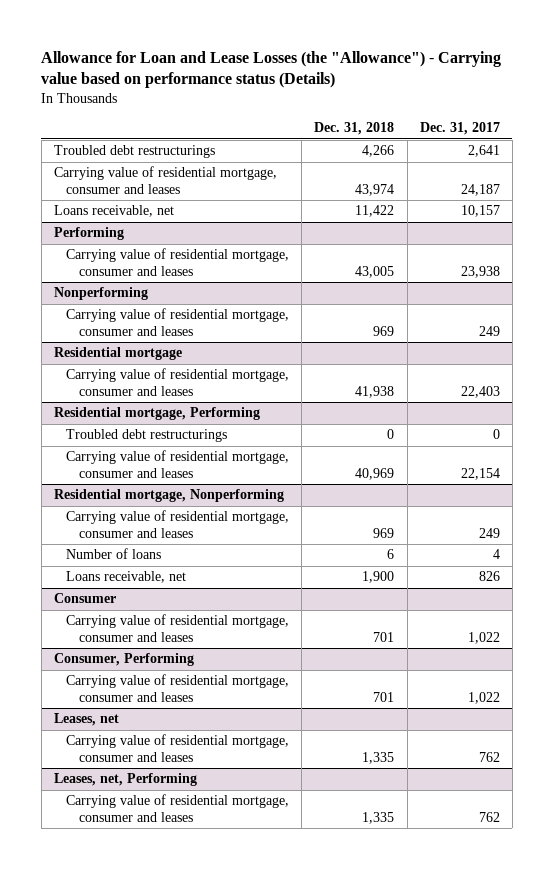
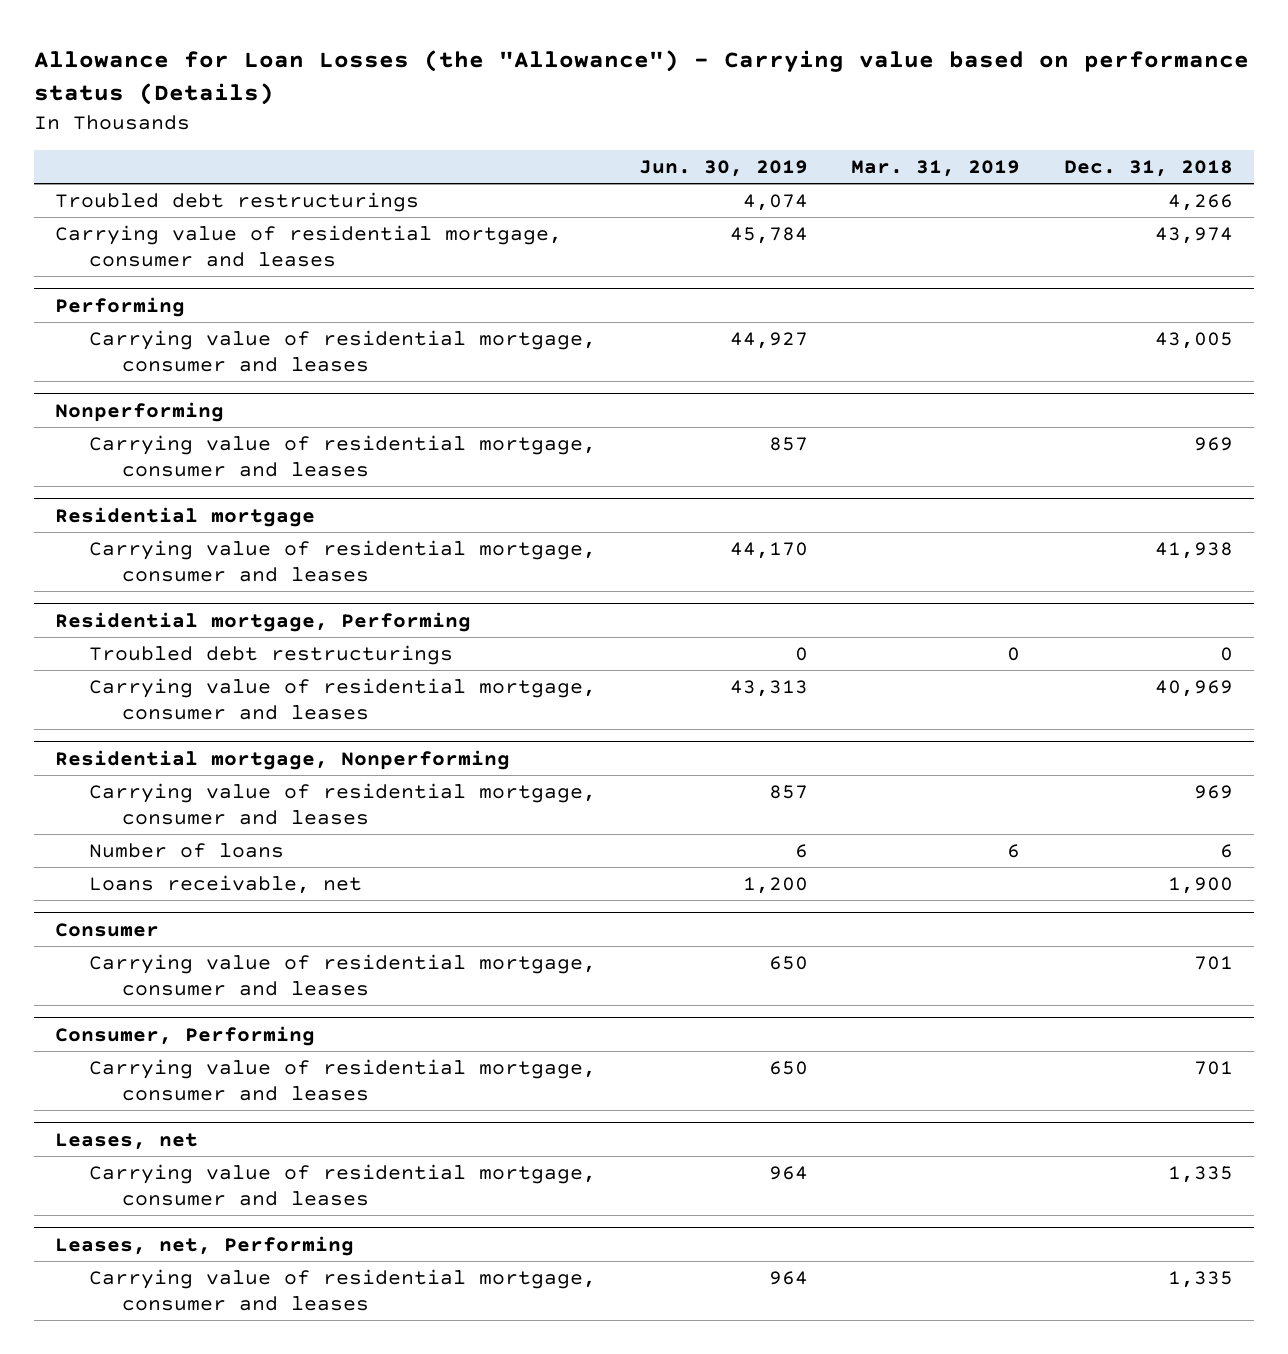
[41,50,502,89] Allowance for Loan and Lease Losses (the "Allowance") - Carrying value based on performance status (Details) -> [33,49,1249,105] Allowance for Loan Losses (the "Allowance") - Carrying value based on performance status (Details)
[419,122,500,136] Dec. 31, 2017 -> none
none -> [638,160,808,178] Jun. 30, 2019
none -> [851,160,1021,178] Mar. 31, 2019
[53,205,174,218] Loans receivable, net -> none

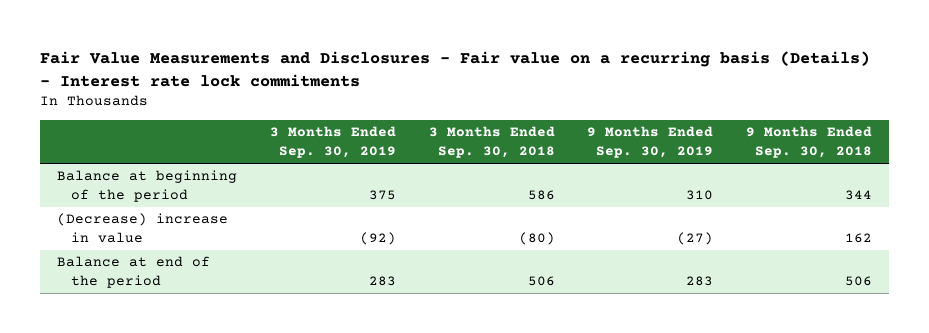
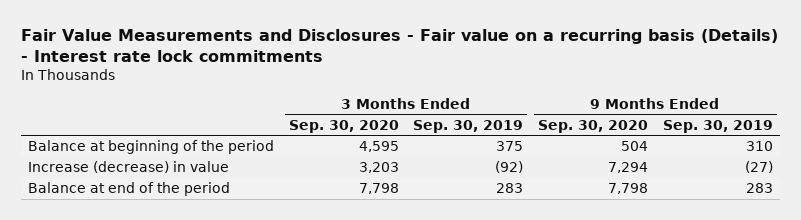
[428,126,555,159] 3 Months Ended Sep. 30, 2018 -> none
[746,126,873,159] 9 Months Ended Sep. 30, 2018 -> none
none -> [288,119,399,133] Sep. 30, 2020
none -> [538,119,649,133] Sep. 30, 2020
[56,213,228,244] (Decrease) increase in value -> [27,161,229,174] Increase (decrease) in value

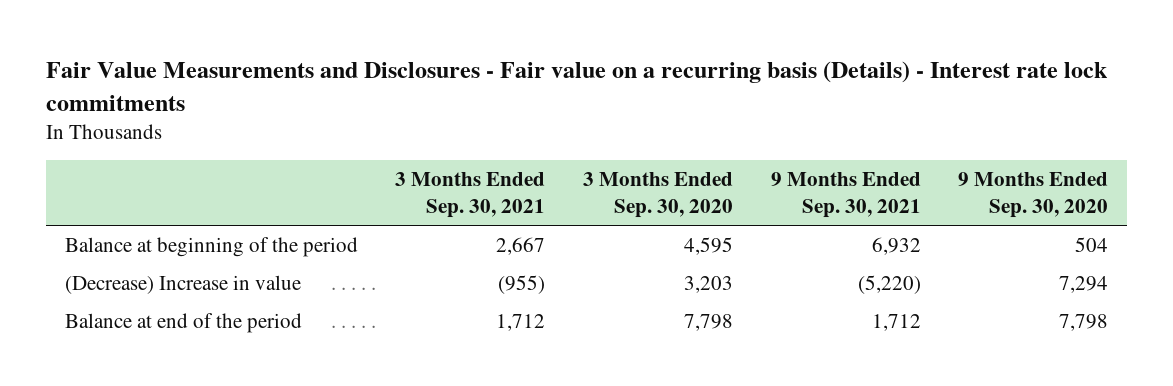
[413,119,524,133] Sep. 30, 2019 -> none
[662,119,773,133] Sep. 30, 2019 -> none
none -> [395,172,546,219] 3 Months Ended Sep. 30, 2021
none -> [770,172,921,219] 9 Months Ended Sep. 30, 2021
[27,161,229,174] Increase (decrease) in value -> [64,274,301,294] (Decrease) Increase in value

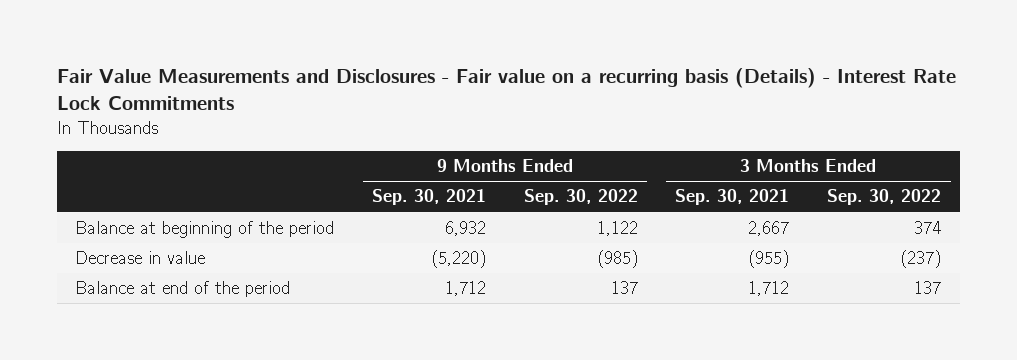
[45,61,1108,112] Fair Value Measurements and Disclosures - Fair value on a recurring basis (Details) - Interest rate lock commitments -> [56,68,956,111] Fair Value Measurements and Disclosures - Fair value on a recurring basis (Details) - Interest Rate Lock Commitments
[582,172,733,219] 3 Months Ended Sep. 30, 2020 -> none
[958,172,1109,219] 9 Months Ended Sep. 30, 2020 -> none
none -> [523,189,638,206] Sep. 30, 2022
none -> [827,189,942,206] Sep. 30, 2022
[64,274,301,294] (Decrease) Increase in value -> [75,251,206,265] Decrease in value

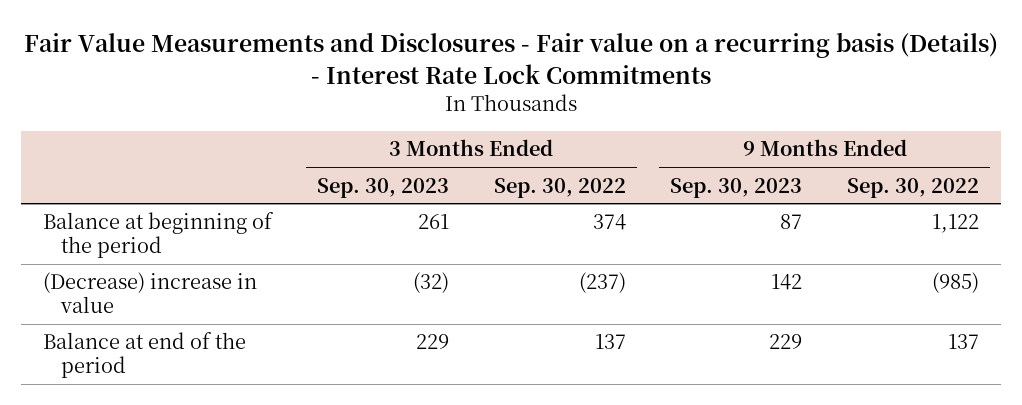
[372,189,487,206] Sep. 30, 2021 -> none
[675,189,790,206] Sep. 30, 2021 -> none
none -> [317,177,450,198] Sep. 30, 2023
none -> [670,177,803,198] Sep. 30, 2023
[75,251,206,265] Decrease in value -> [43,272,258,314] (Decrease) increase in value

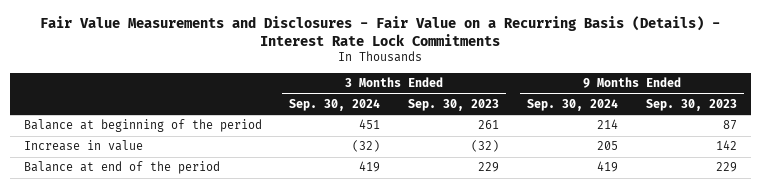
[24,32,999,84] Fair Value Measurements and Disclosures - Fair value on a recurring basis (Details) - Interest Rate Lock Commitments -> [40,15,721,46] Fair Value Measurements and Disclosures - Fair Value on a Recurring Basis (Details) - Interest Rate Lock Commitments
[493,177,626,198] Sep. 30, 2022 -> none
[846,177,979,198] Sep. 30, 2022 -> none
none -> [289,99,381,112] Sep. 30, 2024
none -> [527,99,619,112] Sep. 30, 2024
[43,272,258,314] (Decrease) increase in value -> [23,140,143,152] Increase in value

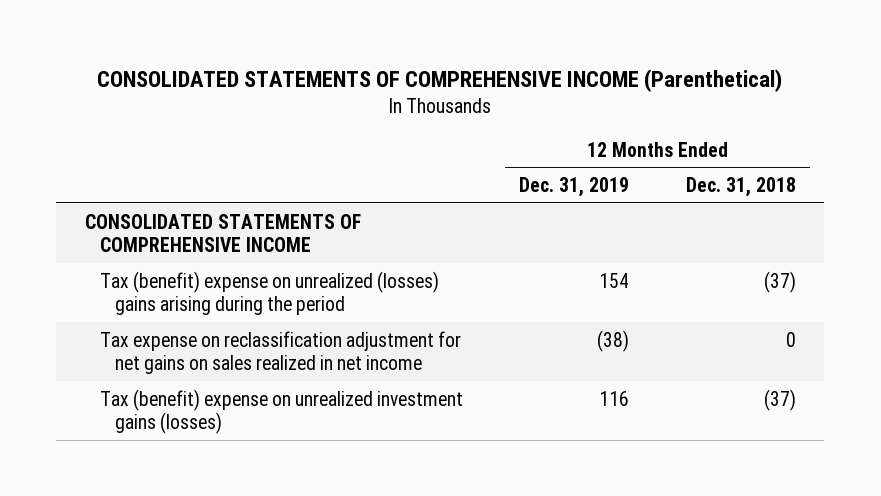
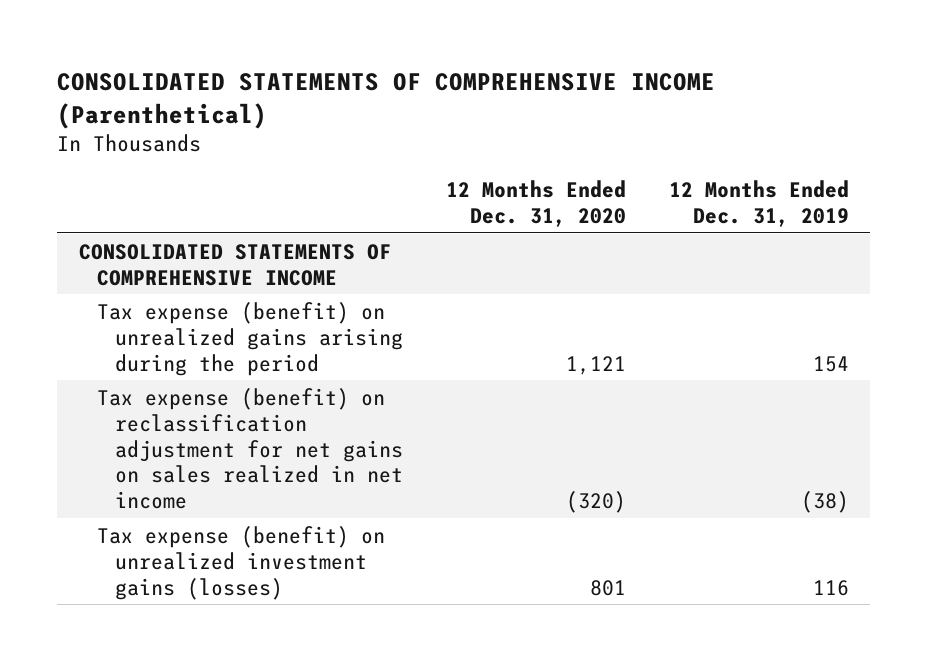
[686,177,797,198] Dec. 31, 2018 -> none
none -> [446,179,627,227] 12 Months Ended Dec. 31, 2020
[99,270,439,315] Tax (benefit) expense on unrealized (losses) gains arising during the period -> [97,301,404,376] Tax expense (benefit) on unrealized gains arising during the period
[99,330,461,374] Tax expense on reclassification adjustment for net gains on sales realized in net income -> [97,387,404,510] Tax expense (benefit) on reclassification adjustment for net gains on sales realized in net income
[99,388,463,434] Tax (benefit) expense on unrealized investment gains (losses) -> [97,525,386,600] Tax expense (benefit) on unrealized investment gains (losses)

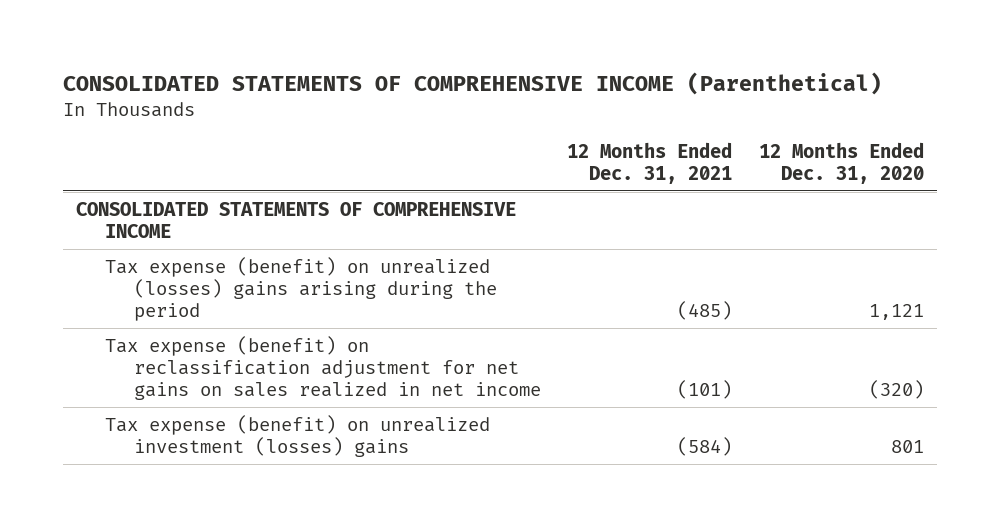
[668,179,849,227] 12 Months Ended Dec. 31, 2019 -> none
none -> [567,141,733,185] 12 Months Ended Dec. 31, 2021
[97,301,404,376] Tax expense (benefit) on unrealized gains arising during the period -> [104,256,497,322] Tax expense (benefit) on unrealized (losses) gains arising during the period
[97,525,386,600] Tax expense (benefit) on unrealized investment gains (losses) -> [104,414,490,457] Tax expense (benefit) on unrealized investment (losses) gains

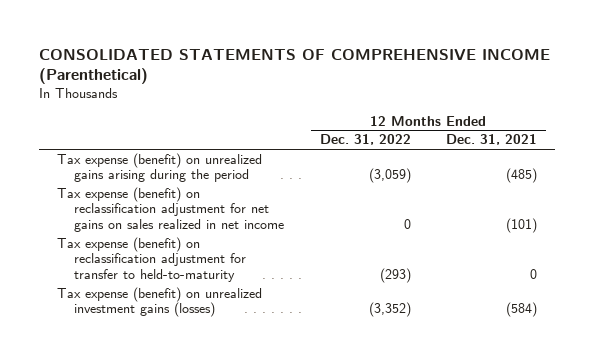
[758,141,924,185] 12 Months Ended Dec. 31, 2020 -> none
none -> [319,134,411,146] Dec. 31, 2022
[76,201,517,238] CONSOLIDATED STATEMENTS OF COMPREHENSIVE INCOME -> none
[104,256,497,322] Tax expense (benefit) on unrealized (losses) gains arising during the period -> [56,153,262,183] Tax expense (benefit) on unrealized gains arising during the period
none -> [56,237,247,282] Tax expense (benefit) on reclassification adjustment for transfer to held-to-maturity
[104,414,490,457] Tax expense (benefit) on unrealized investment (losses) gains -> [56,287,262,318] Tax expense (benefit) on unrealized investment gains (losses)

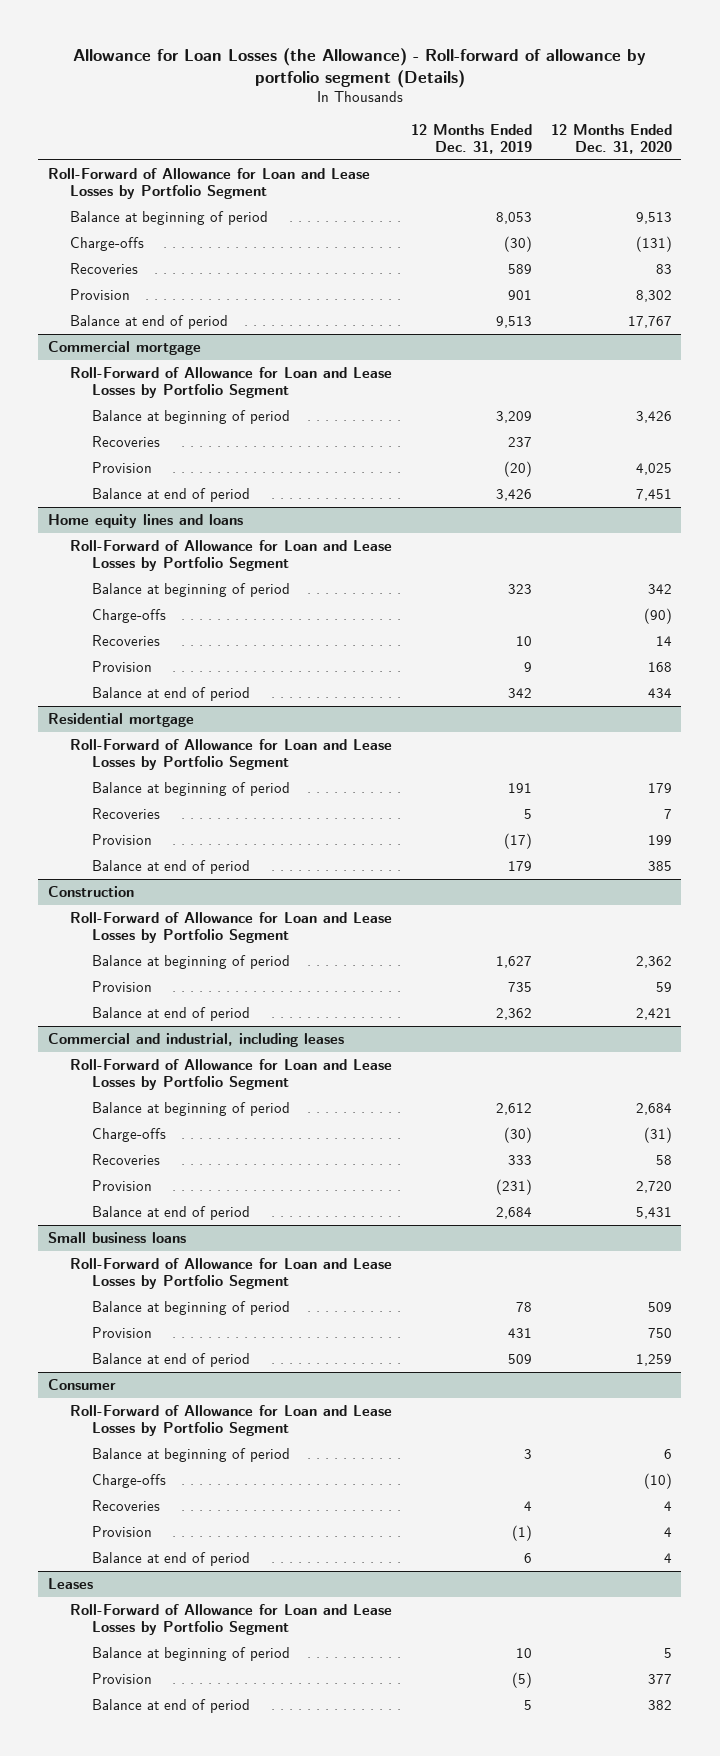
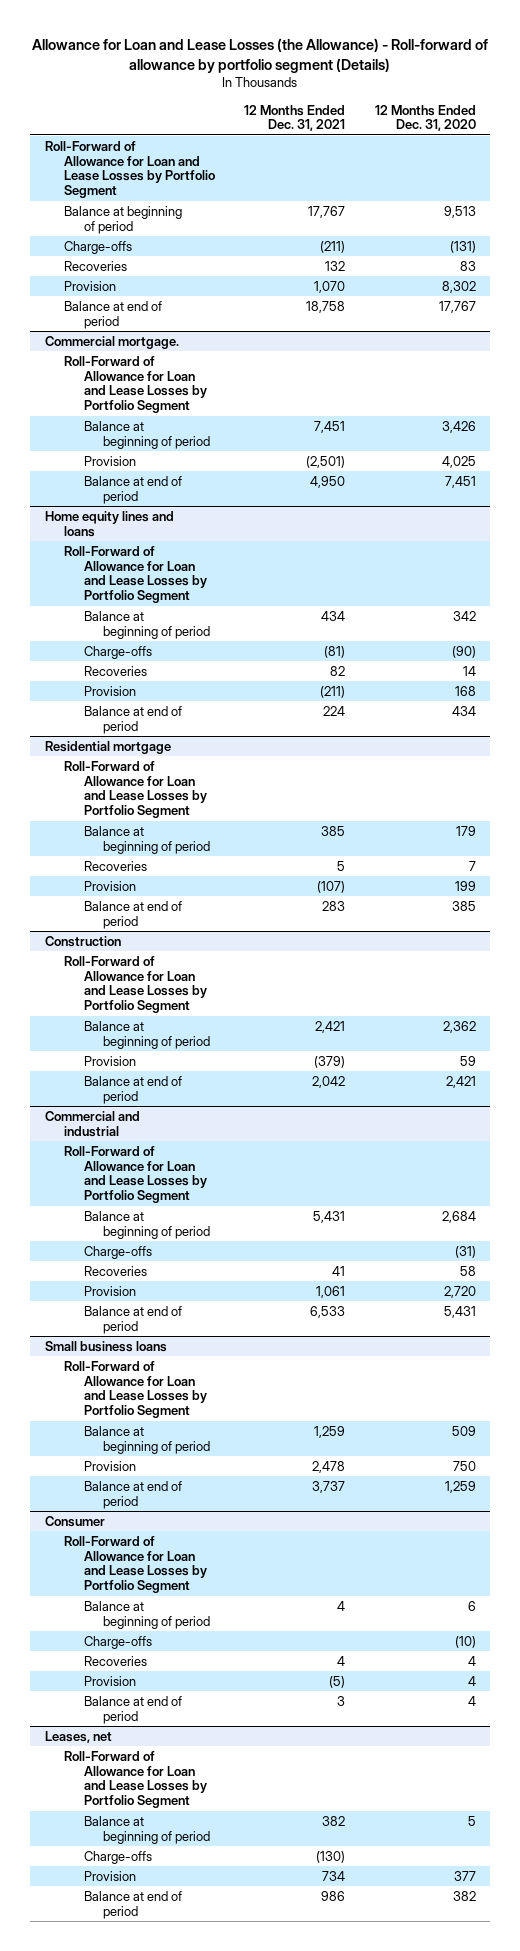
[72,47,646,89] Allowance for Loan Losses (the Allowance) - Roll-forward of allowance by portfolio segment (Details) -> [32,37,489,73] Allowance for Loan and Lease Losses (the Allowance) - Roll-forward of allowance by portfolio segment (Details)
[410,123,532,154] 12 Months Ended Dec. 31, 2019 -> none
none -> [244,104,346,132] 12 Months Ended Dec. 31, 2021
[47,340,201,355] Commercial mortgage -> [44,335,179,349] Commercial mortgage.
[91,435,160,447] Recoveries -> none
[47,1032,344,1047] Commercial and industrial, including leases -> [44,1110,140,1137] Commercial and industrial
[47,1577,93,1589] Leases -> [44,1730,112,1743] Leases, net
none -> [83,1850,152,1864] Charge-offs

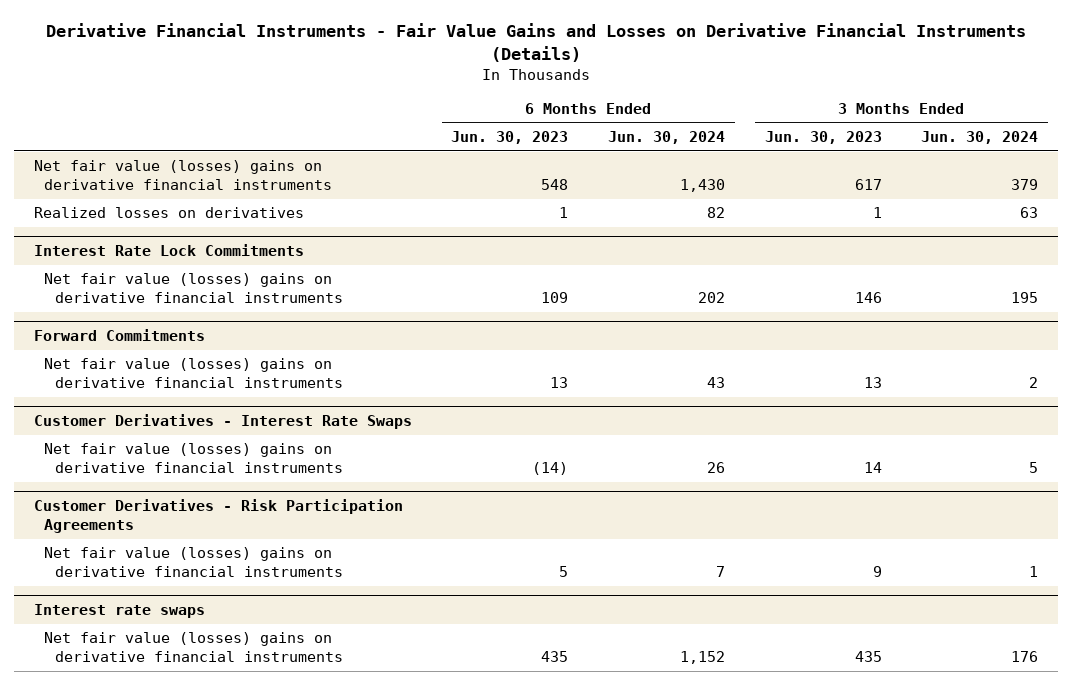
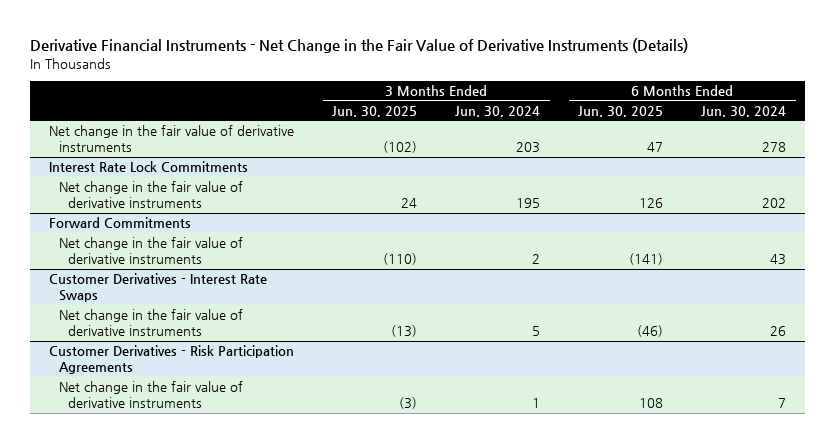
[46,23,1027,63] Derivative Financial Instruments - Fair Value Gains and Losses on Derivative Financial Instruments (Details) -> [29,38,688,54] Derivative Financial Instruments - Net Change in the Fair Value of Derivative Instruments (Details)
[451,131,569,145] Jun. 30, 2023 -> none
[764,131,882,145] Jun. 30, 2023 -> none
none -> [332,105,418,117] Jun. 30, 2025
none -> [578,105,664,117] Jun. 30, 2025
[33,207,304,219] Realized losses on derivatives -> none
[33,160,333,191] Net fair value (losses) gains on derivative financial instruments -> [48,125,294,153] Net change in the fair value of derivative instruments
[680,179,726,193] 1,430 -> [762,142,787,153] 278
[1011,179,1039,191] 379 -> [516,142,541,154] 203
[44,273,343,304] Net fair value (losses) gains on derivative financial instruments -> [58,181,243,209] Net change in the fair value of derivative instruments
[44,358,343,389] Net fair value (losses) gains on derivative financial instruments -> [58,237,243,265] Net change in the fair value of derivative instruments
[44,443,343,474] Net fair value (losses) gains on derivative financial instruments -> [58,309,243,337] Net change in the fair value of derivative instruments
[33,603,205,618] Interest rate swaps -> none
[44,632,343,663] Net fair value (losses) gains on derivative financial instruments -> none
[44,547,343,578] Net fair value (losses) gains on derivative financial instruments -> [58,381,243,409] Net change in the fair value of derivative instruments

